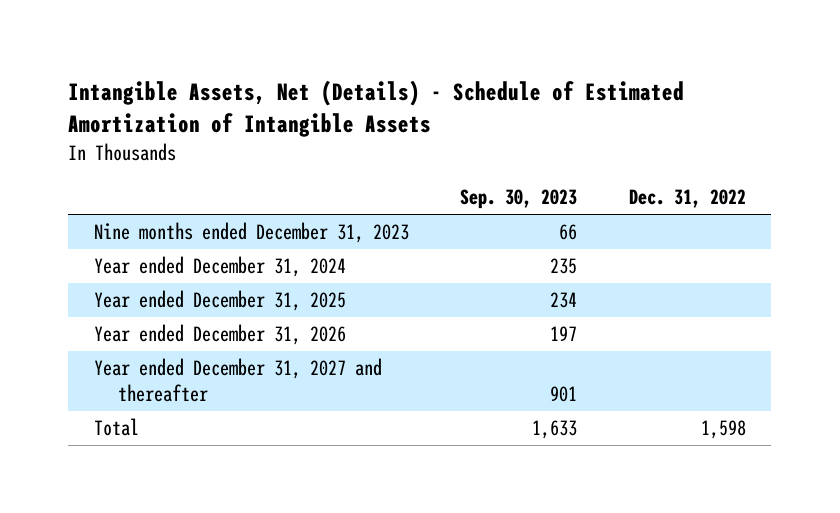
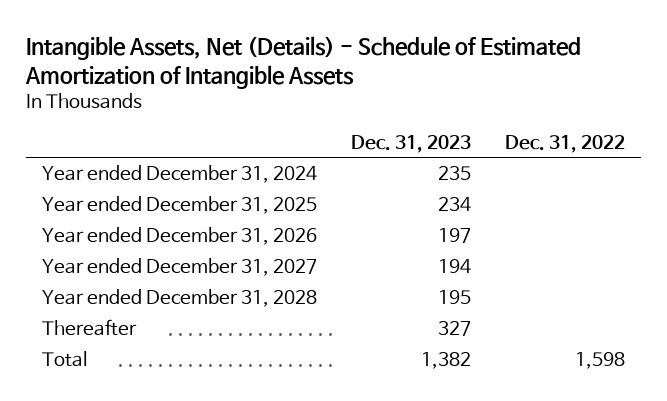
[460,189,578,210] Sep. 30, 2023 -> none
none -> [350,134,471,153] Dec. 31, 2023
[93,222,409,244] Nine months ended December 31, 2023 -> none
none -> [42,257,318,276] Year ended December 31, 2027
[93,358,382,403] Year ended December 31, 2027 and thereafter -> [42,288,318,307] Year ended December 31, 2028
none -> [42,318,138,336] Thereafter

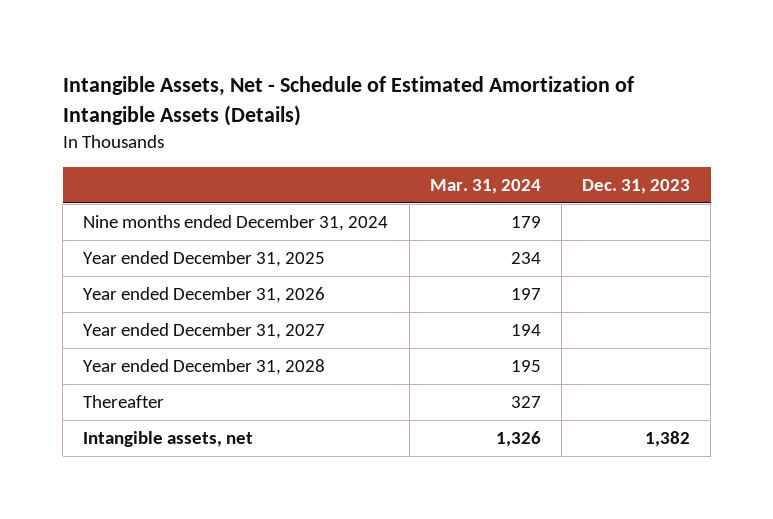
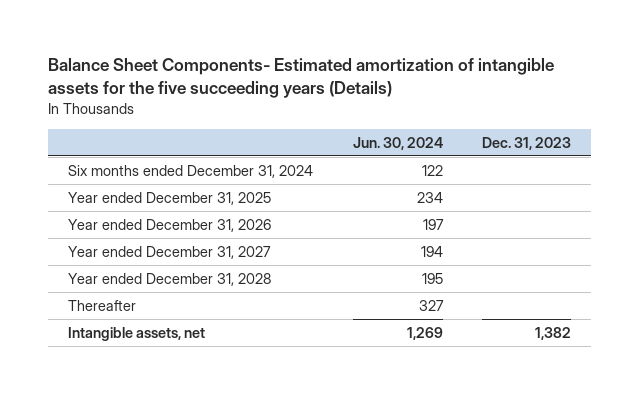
[62,76,634,126] Intangible Assets, Net - Schedule of Estimated Amortization of Intangible Assets (Details) -> [48,58,555,98] Balance Sheet Components- Estimated amortization of intangible assets for the five succeeding years (Details)
[429,178,541,194] Mar. 31, 2024 -> none
none -> [352,136,443,150] Jun. 30, 2024
[83,215,389,232] Nine months ended December 31, 2024 -> [68,165,314,179] Six months ended December 31, 2024

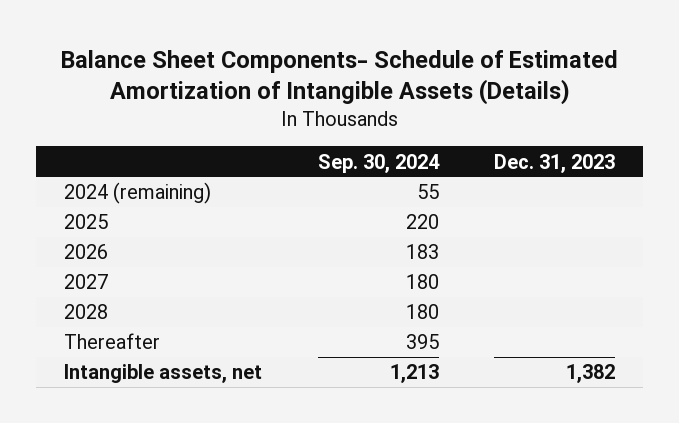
[48,58,555,98] Balance Sheet Components- Estimated amortization of intangible assets for the five succeeding years (Details) -> [60,49,618,105] Balance Sheet Components- Schedule of Estimated Amortization of Intangible Assets (Details)
[352,136,443,150] Jun. 30, 2024 -> none
none -> [317,153,440,173] Sep. 30, 2024
[68,165,314,179] Six months ended December 31, 2024 -> [63,182,211,205] 2024 (remaining)
[68,192,272,206] Year ended December 31, 2025 -> [63,214,108,230] 2025
[68,219,272,233] Year ended December 31, 2026 -> [63,244,108,260] 2026
[68,246,272,260] Year ended December 31, 2027 -> [63,274,108,290] 2027
[68,273,272,287] Year ended December 31, 2028 -> [63,304,108,320] 2028

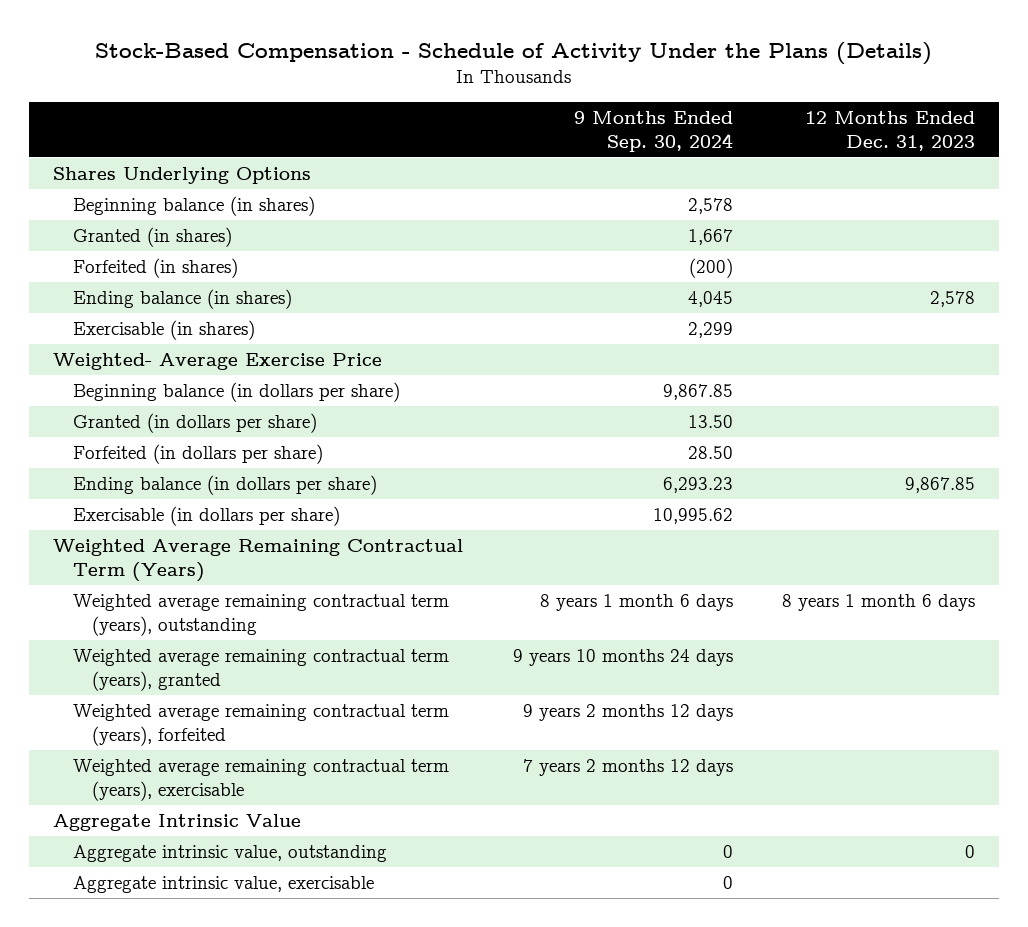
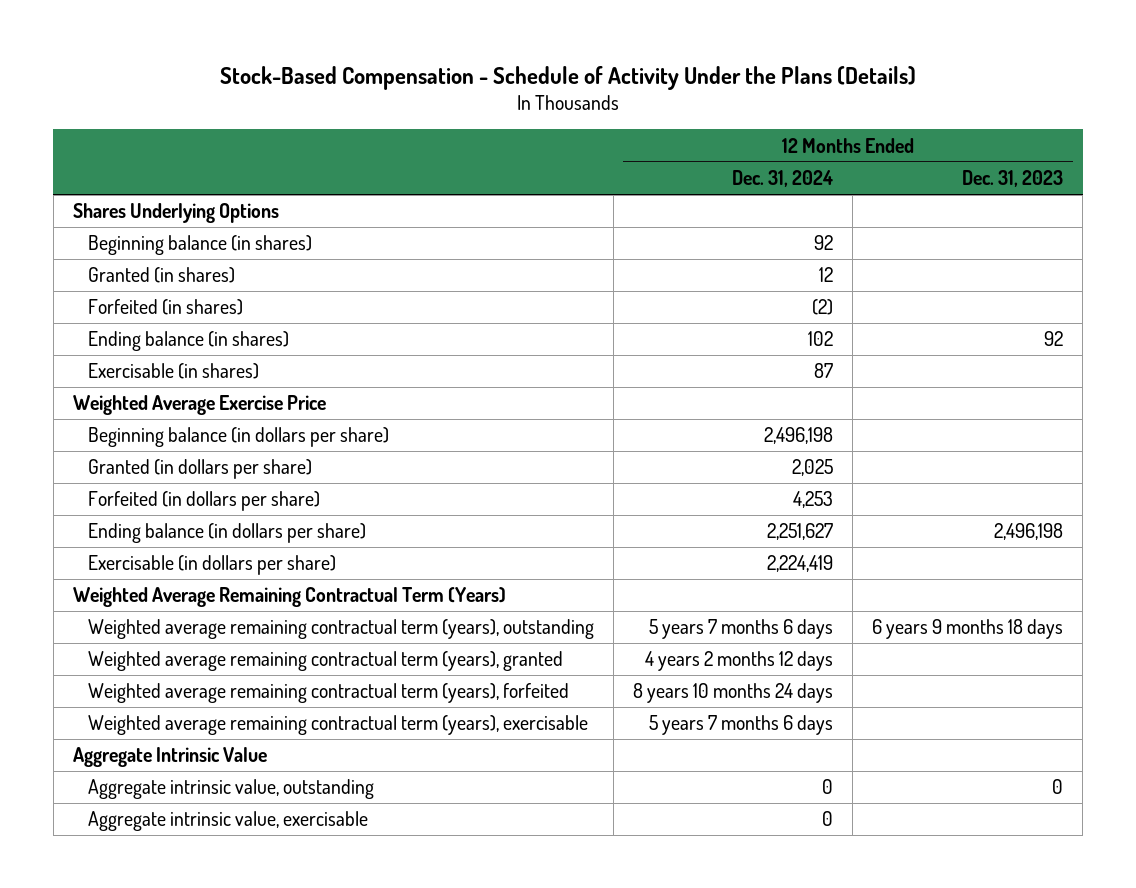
[573,110,733,152] 9 Months Ended Sep. 30, 2024 -> none
none -> [732,170,834,188] Dec. 31, 2024
[929,291,975,308] 2,578 -> [1044,331,1064,347] 92
[53,353,383,371] Weighted- Average Exercise Price -> [72,395,326,416] Weighted Average Exercise Price
[904,477,975,494] 9,867.85 -> [994,523,1064,541] 2,496,198
[781,594,975,612] 8 years 1 month 6 days -> [872,619,1064,640] 6 years 9 months 18 days

